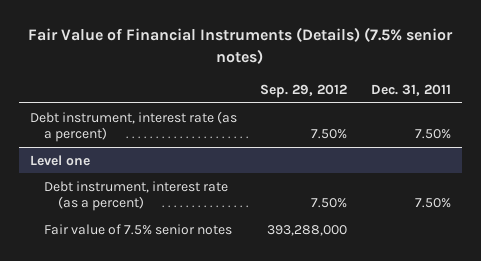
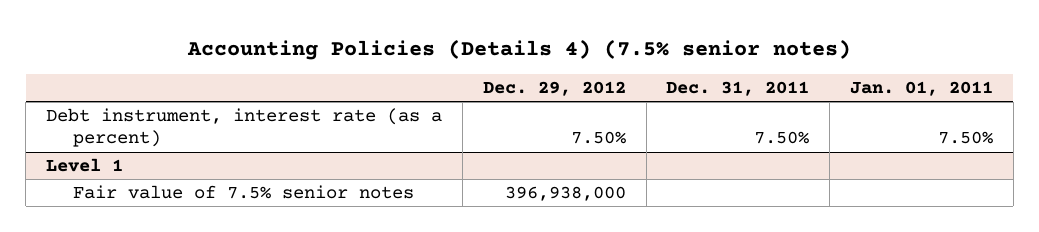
[28,27,454,65] Fair Value of Financial Instruments (Details) (7.5% senior notes) -> [186,39,851,61] Accounting Policies (Details 4) (7.5% senior notes)
[260,83,348,98] Sep. 29, 2012 -> none
none -> [482,81,626,97] Dec. 29, 2012
none -> [850,81,994,97] Jan. 01, 2011
[30,154,91,166] Level one -> none
[44,180,229,212] Debt instrument, interest rate (as a percent) -> none
[44,223,233,235] Fair value of 7.5% senior notes -> none
none -> [45,158,123,173] Level 1
none -> [73,185,415,200] Fair value of 7.5% senior notes

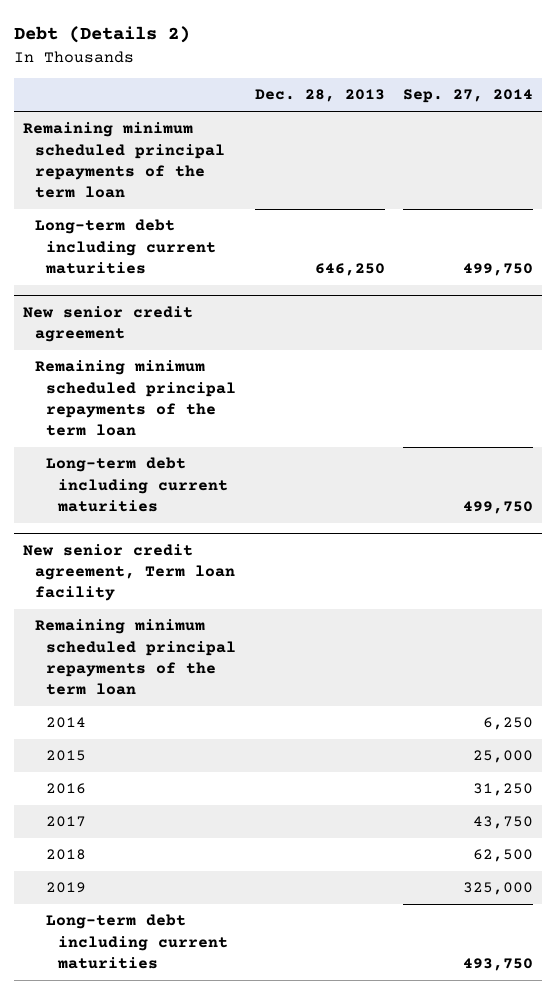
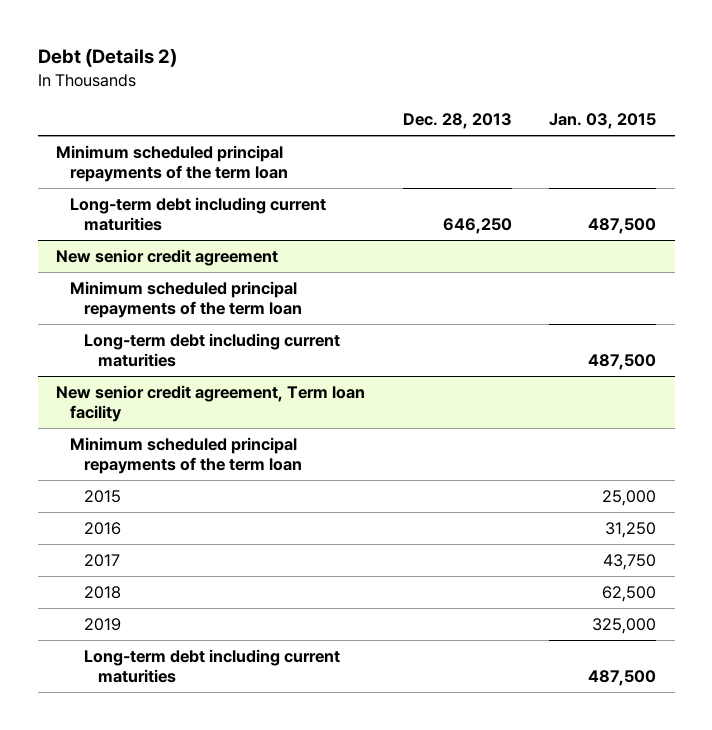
[402,89,533,104] Sep. 27, 2014 -> none
none -> [549,112,657,129] Jan. 03, 2015
[22,122,225,198] Remaining minimum scheduled principal repayments of the term loan -> [56,145,289,183] Minimum scheduled principal repayments of the term loan
[34,360,237,436] Remaining minimum scheduled principal repayments of the term loan -> [70,281,303,319] Minimum scheduled principal repayments of the term loan
[46,717,87,729] 2014 -> none
[34,619,237,695] Remaining minimum scheduled principal repayments of the term loan -> [70,437,303,475] Minimum scheduled principal repayments of the term loan

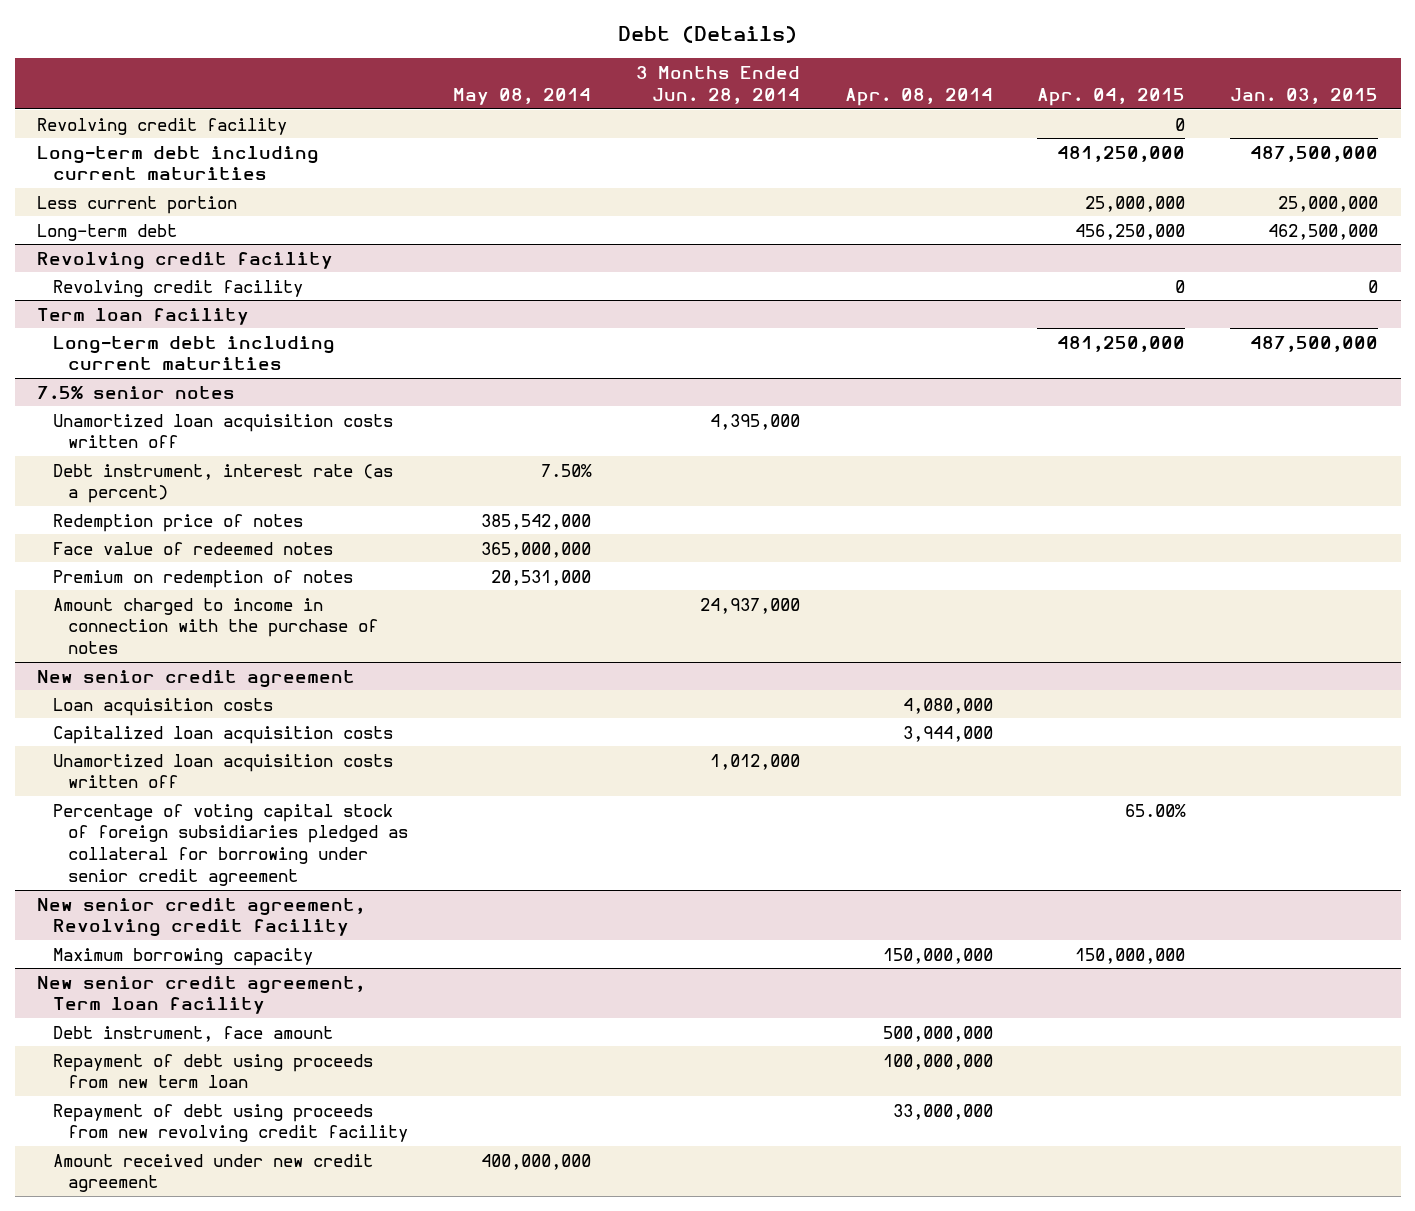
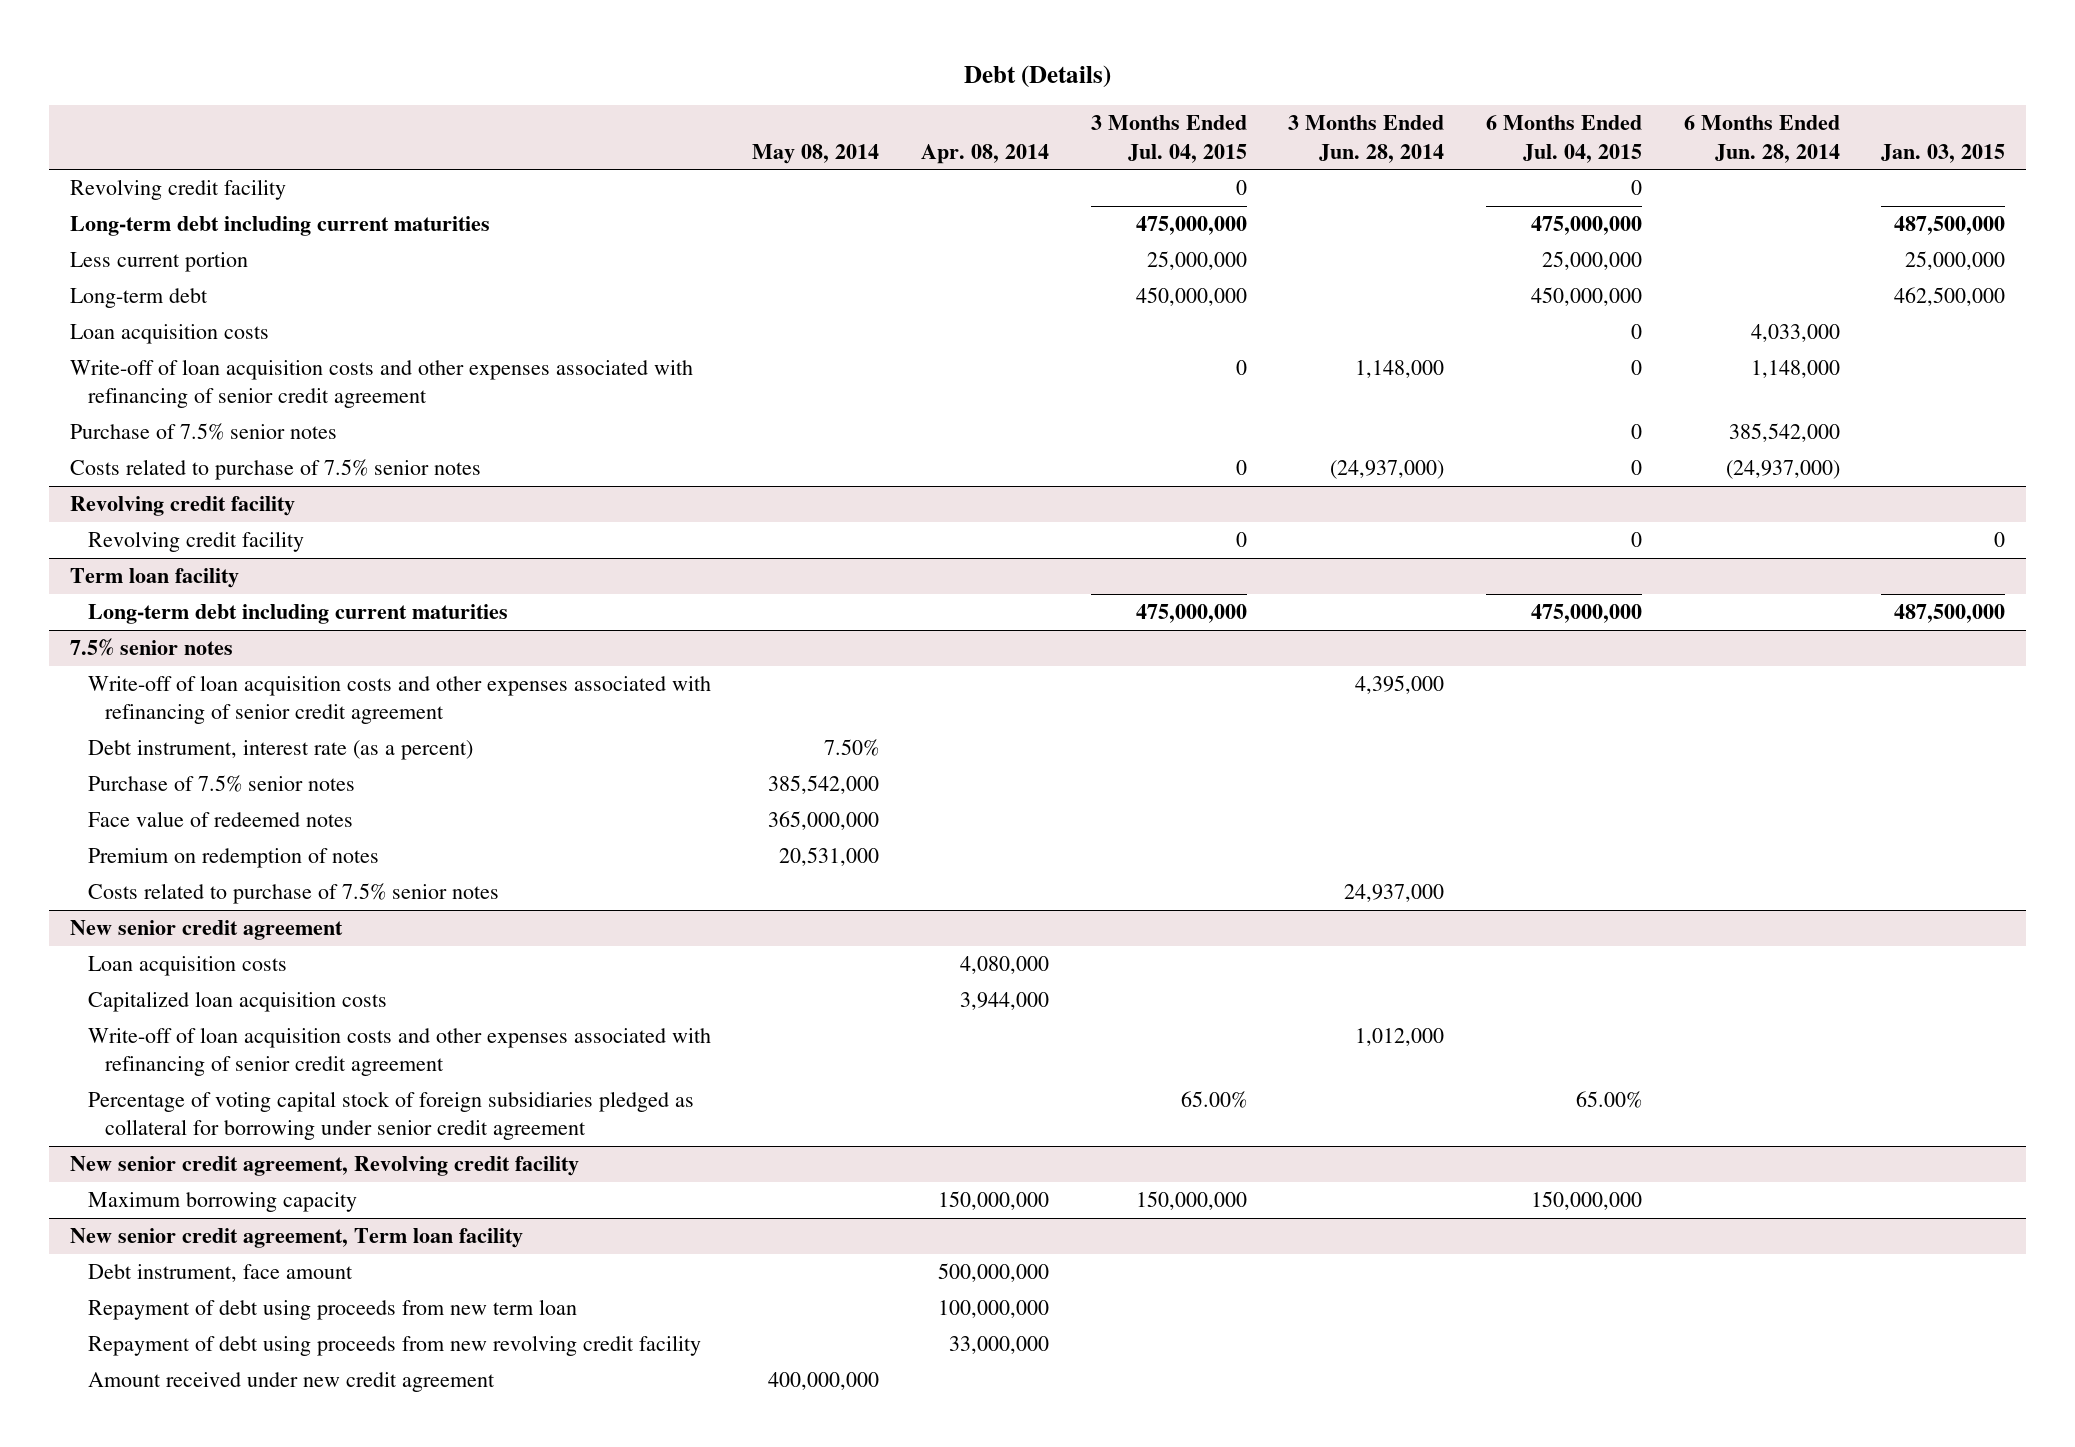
[1037,87,1186,106] Apr. 04, 2015 -> none
none -> [1090,115,1247,163] 3 Months Ended Jul. 04, 2015
none -> [1485,115,1642,163] 6 Months Ended Jul. 04, 2015
none -> [1683,115,1840,163] 6 Months Ended Jun. 28, 2014
none -> [70,324,270,345] Loan acquisition costs
none -> [70,359,694,409] Write-off of loan acquisition costs and other expenses associated with refinancing of senior credit agreement
none -> [70,423,338,441] Purchase of 7.5% senior notes
none -> [70,459,482,481] Costs related to purchase of 7.5% senior notes
[52,413,393,449] Unamortized loan acquisition costs written off -> [87,675,711,725] Write-off of loan acquisition costs and other expenses associated with refinancing of senior credit agreement
[52,513,303,532] Redemption price of notes -> [87,775,355,793] Purchase of 7.5% senior notes
[52,597,379,655] Amount charged to income in connection with the purchase of notes -> [87,883,499,905] Costs related to purchase of 7.5% senior notes
[52,753,393,789] Unamortized loan acquisition costs written off -> [87,1027,711,1077] Write-off of loan acquisition costs and other expenses associated with refinancing of senior credit agreement

